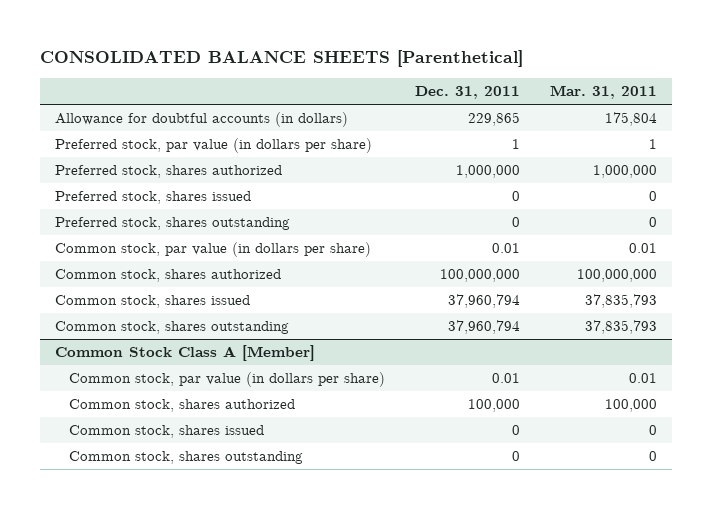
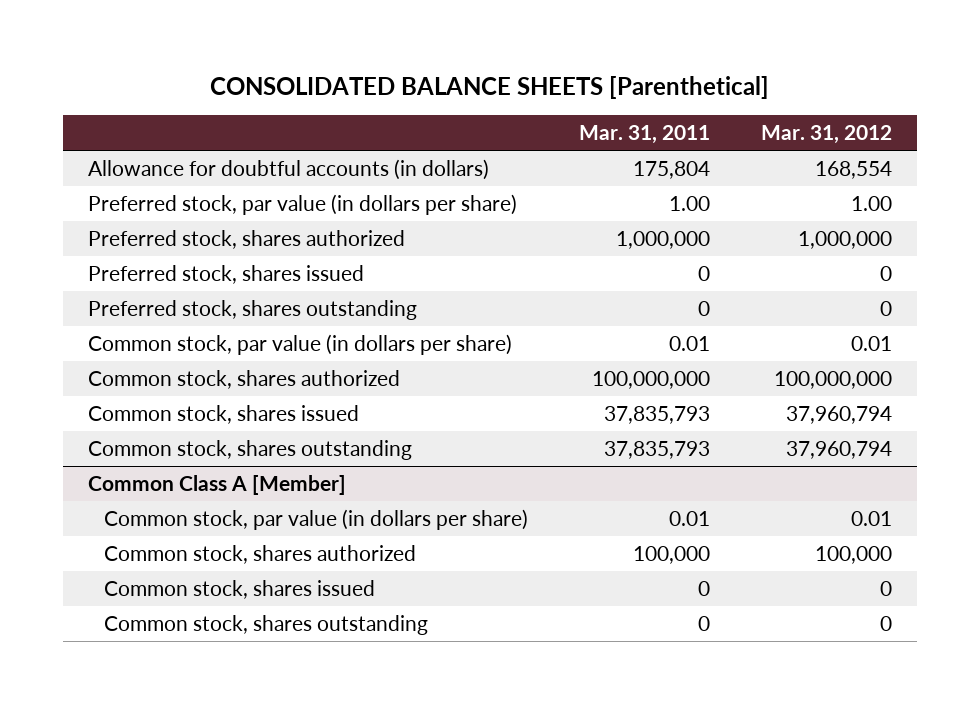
[414,86,520,100] Dec. 31, 2011 -> none
none -> [760,124,892,144] Mar. 31, 2012
[648,139,657,150] 1 -> [668,195,710,211] 1.00
[55,345,316,362] Common Stock Class A [Member] -> [88,474,347,495] Common Class A [Member]

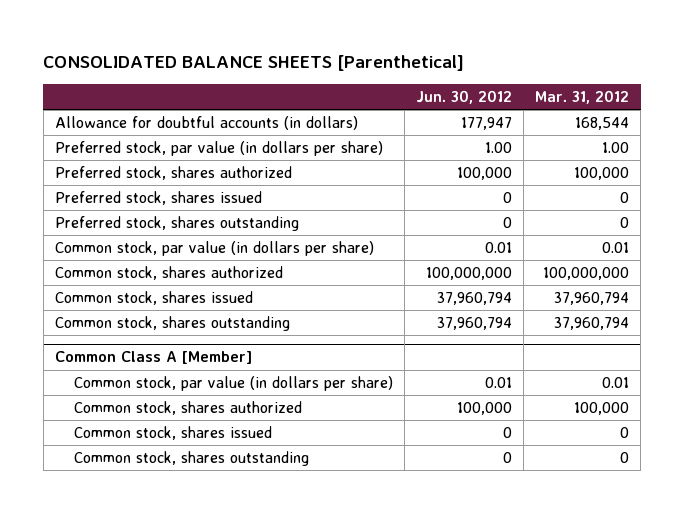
[578,124,710,144] Mar. 31, 2011 -> none
none -> [416,90,513,105] Jun. 30, 2012
[814,160,892,179] 168,554 -> [575,117,630,131] 168,544
[797,230,892,249] 1,000,000 -> [574,167,630,181] 100,000

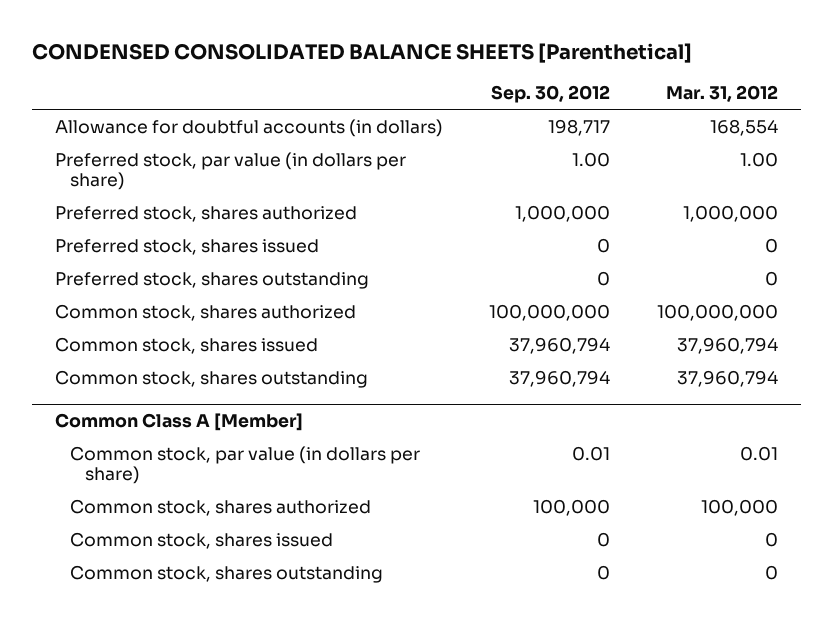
[43,55,465,72] CONSOLIDATED BALANCE SHEETS [Parenthetical] -> [31,42,692,63] CONDENSED CONSOLIDATED BALANCE SHEETS [Parenthetical]
[416,90,513,105] Jun. 30, 2012 -> none
none -> [491,85,611,104] Sep. 30, 2012
[575,117,630,131] 168,544 -> [709,118,778,136] 168,554
[574,167,630,181] 100,000 -> [682,204,778,222] 1,000,000
[54,241,374,257] Common stock, par value (in dollars per share) -> none

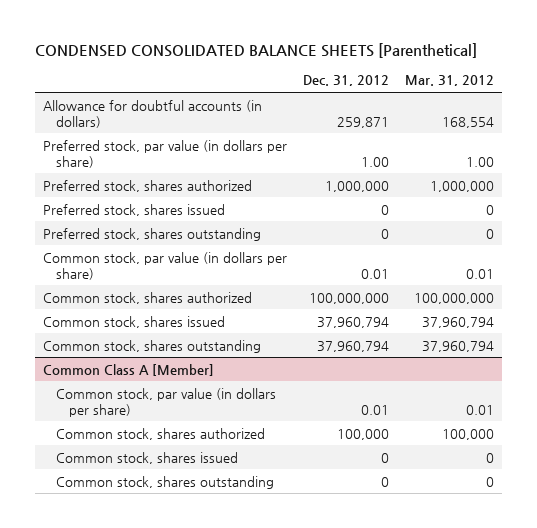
[491,85,611,104] Sep. 30, 2012 -> none
none -> [303,75,390,87] Dec. 31, 2012
none -> [43,251,288,280] Common stock, par value (in dollars per share)

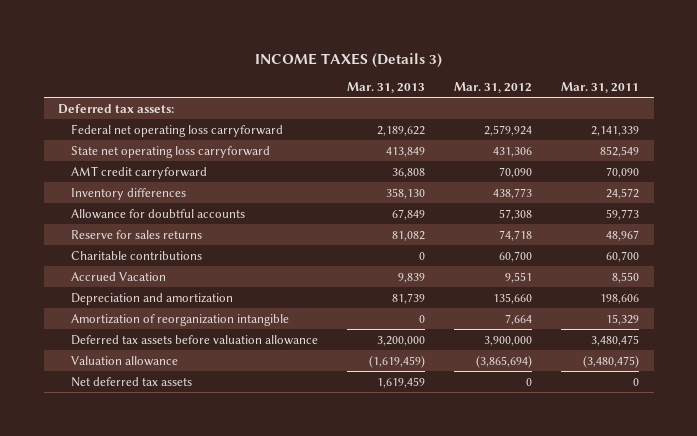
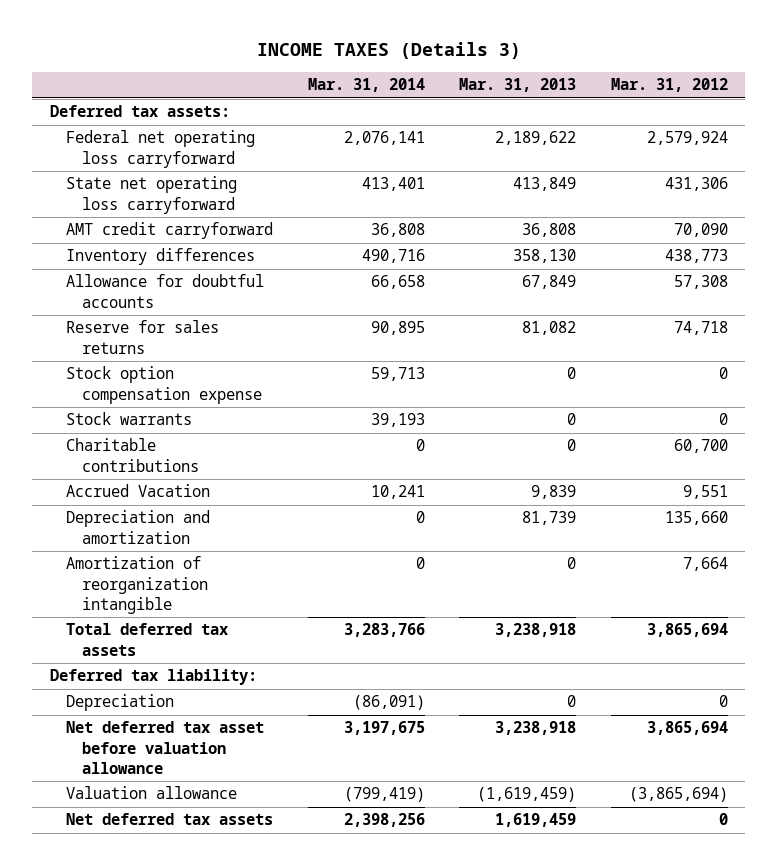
[561,82,640,94] Mar. 31, 2011 -> none
none -> [307,78,425,93] Mar. 31, 2014
none -> [65,366,263,404] Stock option compensation expense
none -> [65,412,192,426] Stock warrants
[71,334,319,345] Deferred tax assets before valuation allowance -> [65,623,228,656] Total deferred tax assets
[377,335,426,346] 3,200,000 -> [495,623,577,638] 3,238,918
[484,335,533,346] 3,900,000 -> [646,623,728,638] 3,865,694
none -> [49,669,257,686] Deferred tax liability:
none -> [65,694,174,712] Depreciation
none -> [65,721,264,774] Net deferred tax asset before valuation allowance

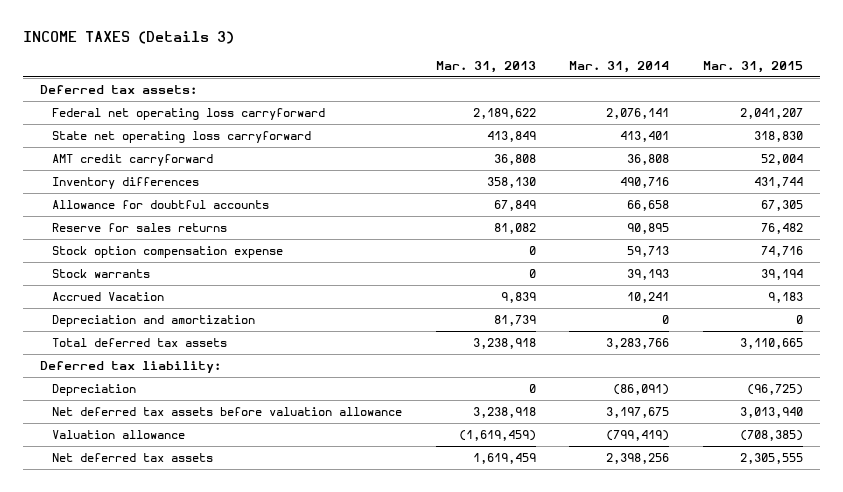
[610,78,728,93] Mar. 31, 2012 -> none
none -> [702,60,803,73] Mar. 31, 2015
[65,438,200,472] Charitable contributions -> none
[65,556,209,614] Amortization of reorganization intangible -> none
[65,721,264,774] Net deferred tax asset before valuation allowance -> [52,407,403,417] Net deferred tax assets before valuation allowance

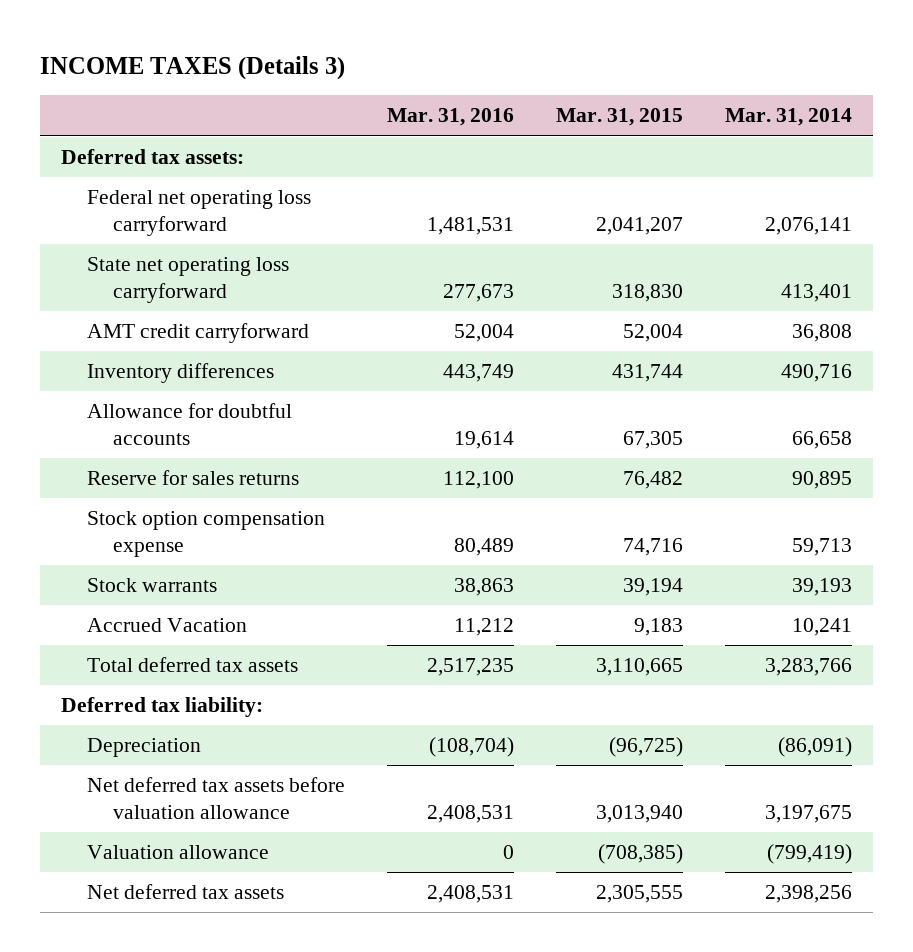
[435,60,536,73] Mar. 31, 2013 -> none
none -> [387,108,515,127] Mar. 31, 2016
[52,315,256,328] Depreciation and amortization -> none

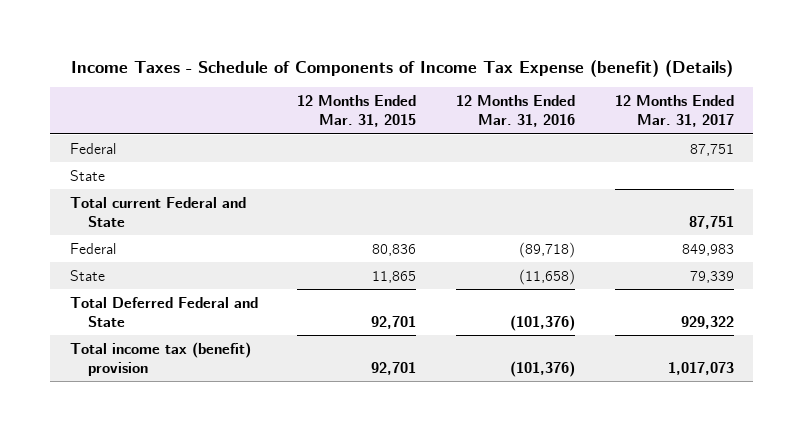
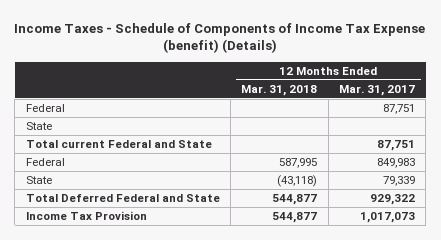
[297,94,417,128] 12 Months Ended Mar. 31, 2015 -> none
[455,94,575,128] 12 Months Ended Mar. 31, 2016 -> none
none -> [241,84,318,96] Mar. 31, 2018
[69,341,251,376] Total income tax (benefit) provision -> [25,211,147,221] Income Tax Provision

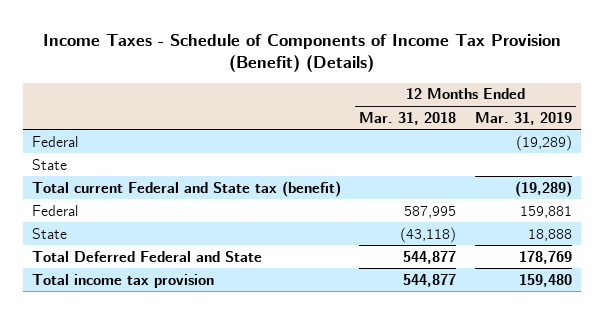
[14,22,426,54] Income Taxes - Schedule of Components of Income Tax Expense (benefit) (Details) -> [42,33,561,73] Income Taxes - Schedule of Components of Income Tax Provision (Benefit) (Details)
[339,84,416,96] Mar. 31, 2017 -> none
none -> [474,111,572,125] Mar. 31, 2019
[25,140,212,149] Total current Federal and State -> [32,180,342,197] Total current Federal and State tax (benefit)
[25,211,147,221] Income Tax Provision -> [32,273,215,288] Total income tax provision

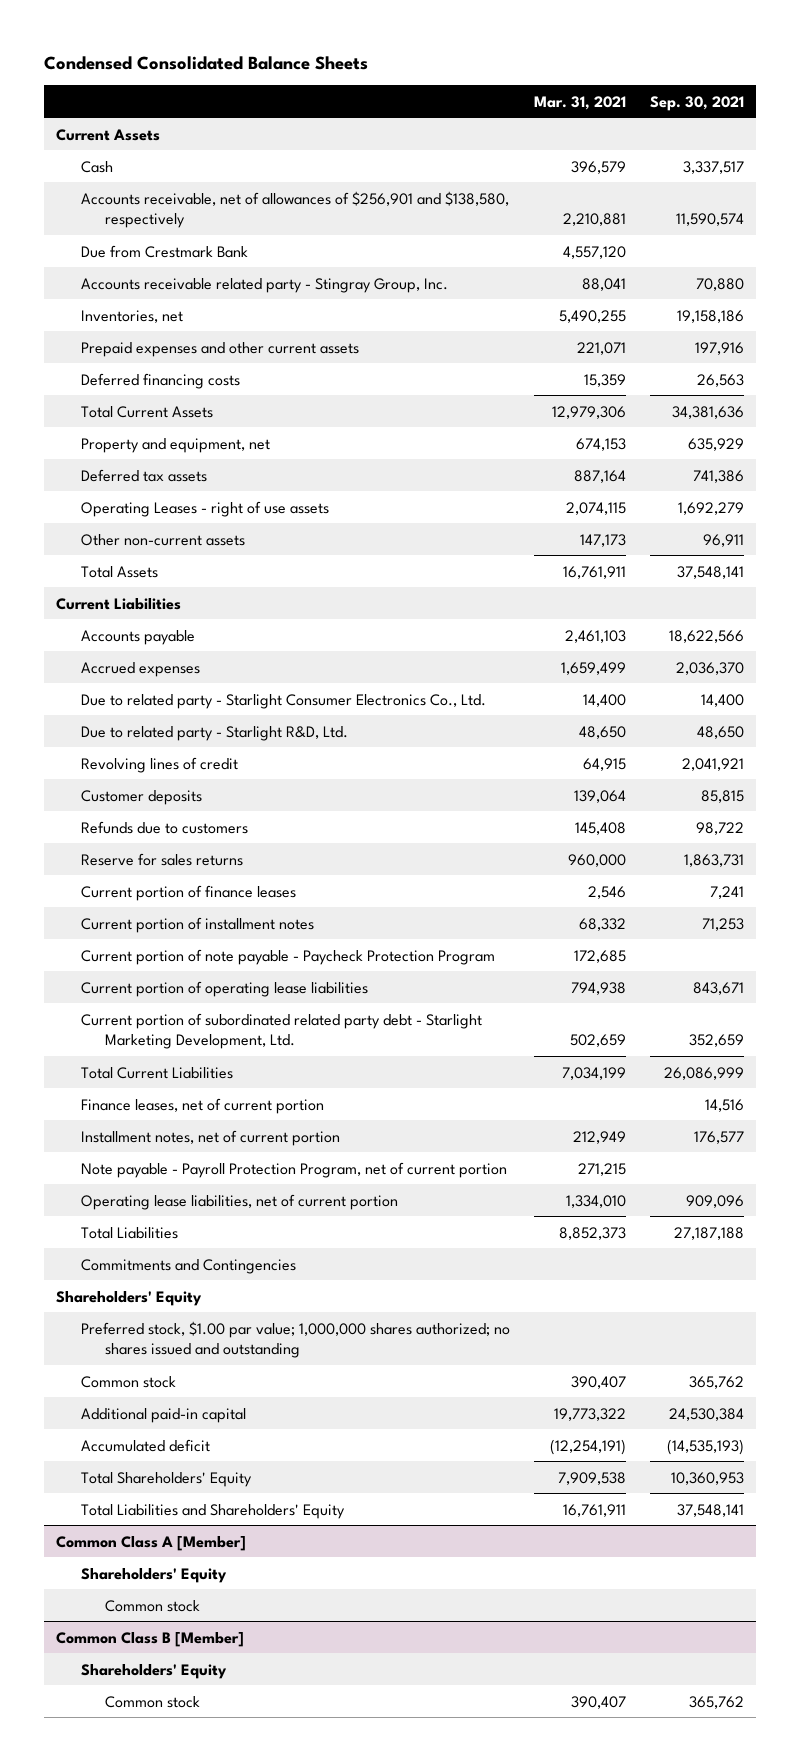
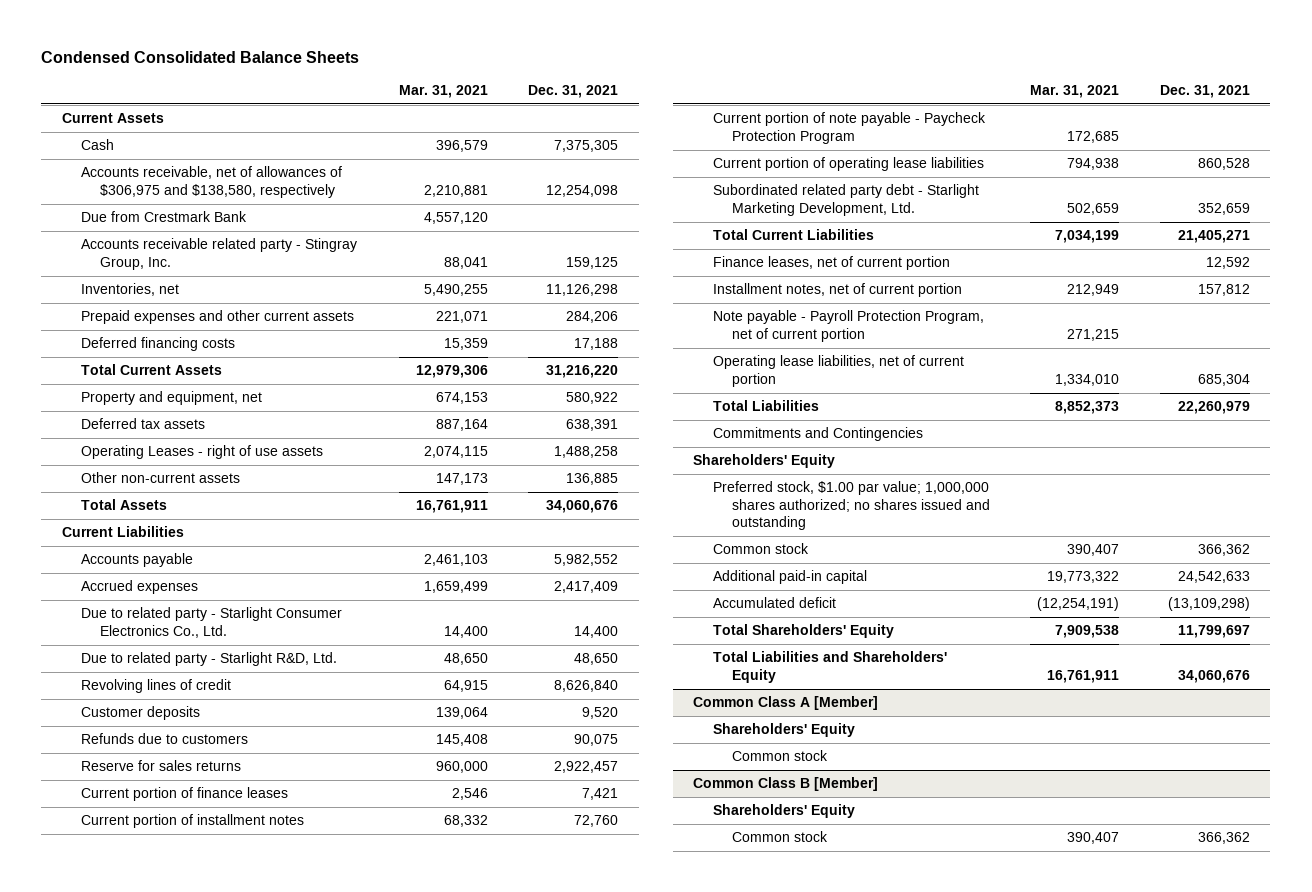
[650,95,745,111] Sep. 30, 2021 -> none
none -> [528,84,619,98] Dec. 31, 2021
[80,190,509,228] Accounts receivable, net of allowances of $256,901 and $138,580, respectively -> [80,166,342,198] Accounts receivable, net of allowances of $306,975 and $138,580, respectively
[80,1012,482,1049] Current portion of subordinated related party debt - Starlight Marketing Development, Ltd. -> [712,184,979,216] Subordinated related party debt - Starlight Marketing Development, Ltd.

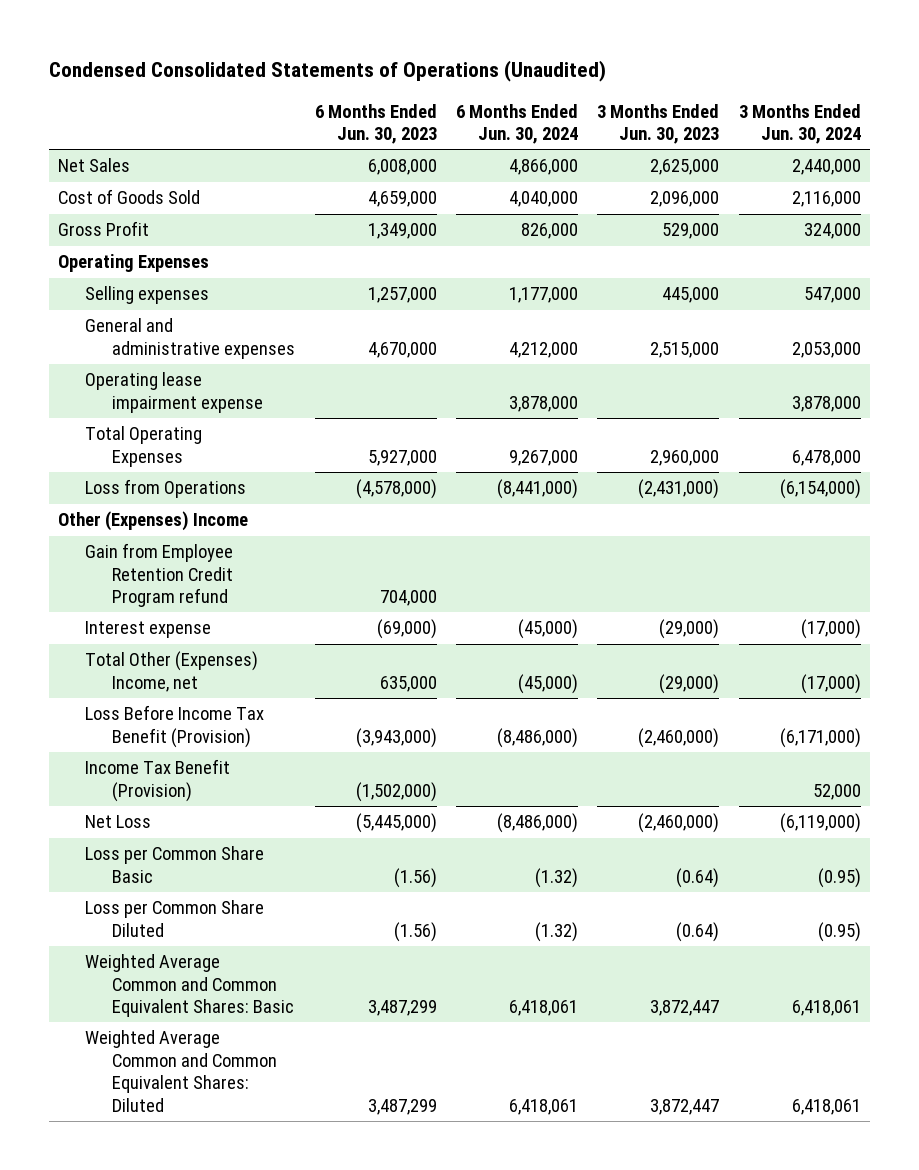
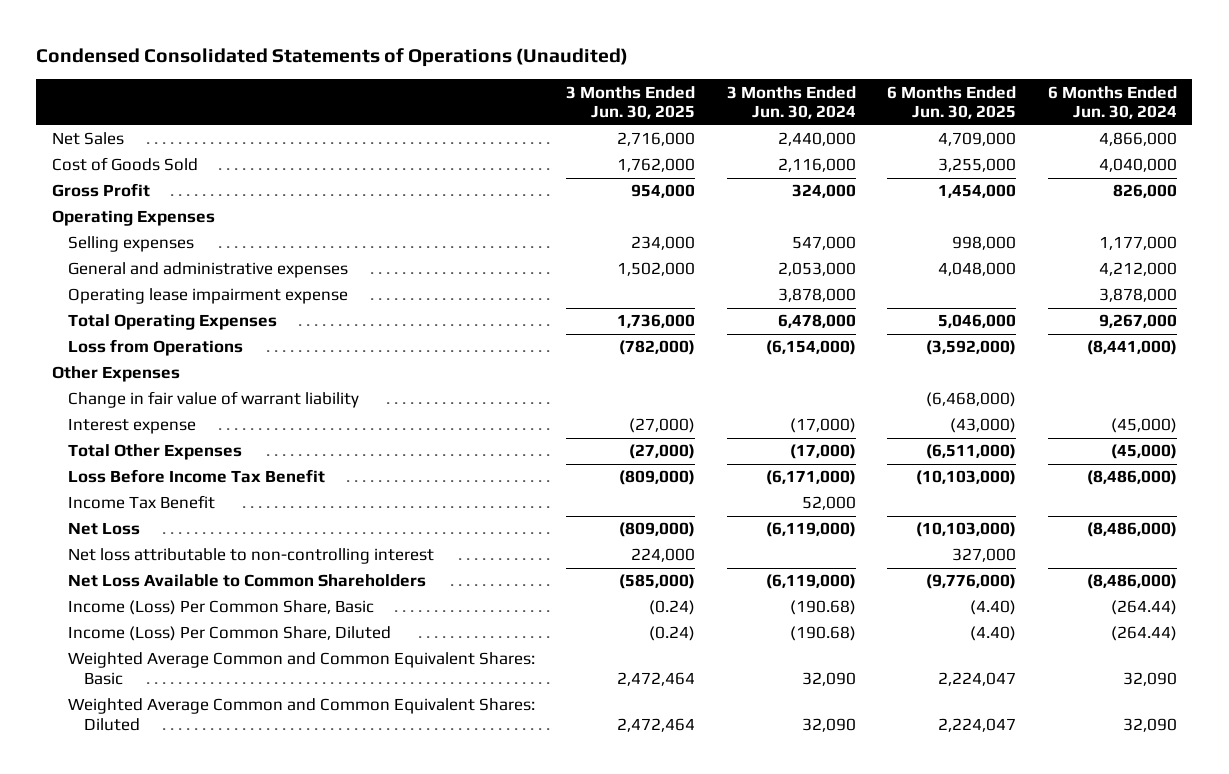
[314,103,437,145] 6 Months Ended Jun. 30, 2023 -> none
[597,103,720,145] 3 Months Ended Jun. 30, 2023 -> none
none -> [566,85,696,120] 3 Months Ended Jun. 30, 2025
none -> [887,85,1017,120] 6 Months Ended Jun. 30, 2025
[85,543,234,608] Gain from Employee Retention Credit Program refund -> none
[58,511,249,532] Other (Expenses) Income -> [51,366,180,383] Other Expenses
none -> [67,391,359,409] Change in fair value of warrant liability
[85,651,259,692] Total Other (Expenses) Income, net -> [67,444,242,461] Total Other Expenses
[85,705,265,748] Loss Before Income Tax Benefit (Provision) -> [67,469,325,484] Loss Before Income Tax Benefit
[85,759,231,802] Income Tax Benefit (Provision) -> [67,495,215,510] Income Tax Benefit
none -> [67,548,434,565] Net loss attributable to non-controlling interest
none -> [67,574,426,588] Net Loss Available to Common Shareholders
[85,846,265,883] Loss per Common Share Basic -> [67,600,374,616] Income (Loss) Per Common Share, Basic
[534,867,578,888] (1.32) -> [1110,600,1177,616] (264.44)
[817,867,861,888] (0.95) -> [789,600,856,616] (190.68)
[85,900,265,937] Loss per Common Share Diluted -> [67,626,391,642] Income (Loss) Per Common Share, Diluted
[534,921,578,942] (1.32) -> [1110,626,1177,642] (264.44)
[817,921,861,942] (0.95) -> [789,626,856,642] (190.68)
[508,1000,578,1017] 6,418,061 -> [1122,672,1177,687] 32,090
[791,1000,861,1017] 6,418,061 -> [801,672,856,687] 32,090
[508,1098,578,1115] 6,418,061 -> [1122,718,1177,733] 32,090
[791,1098,861,1115] 6,418,061 -> [801,718,856,733] 32,090

